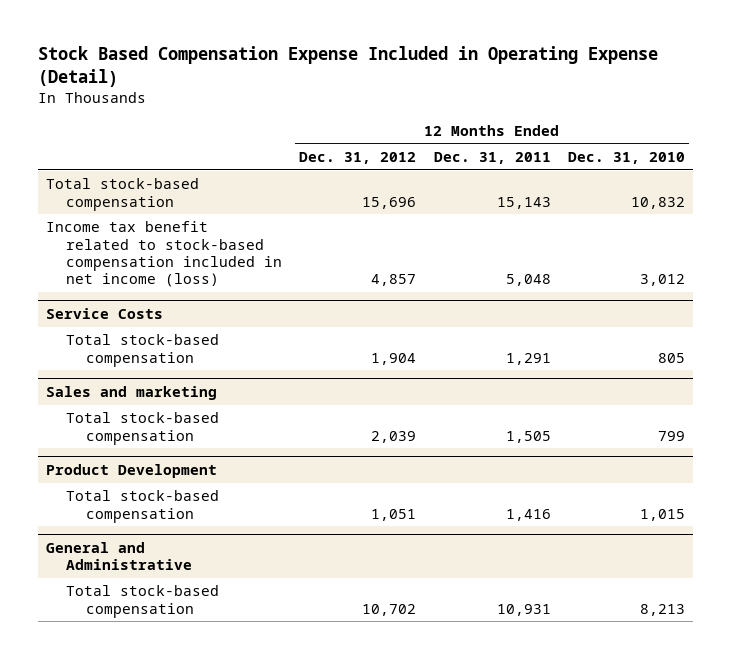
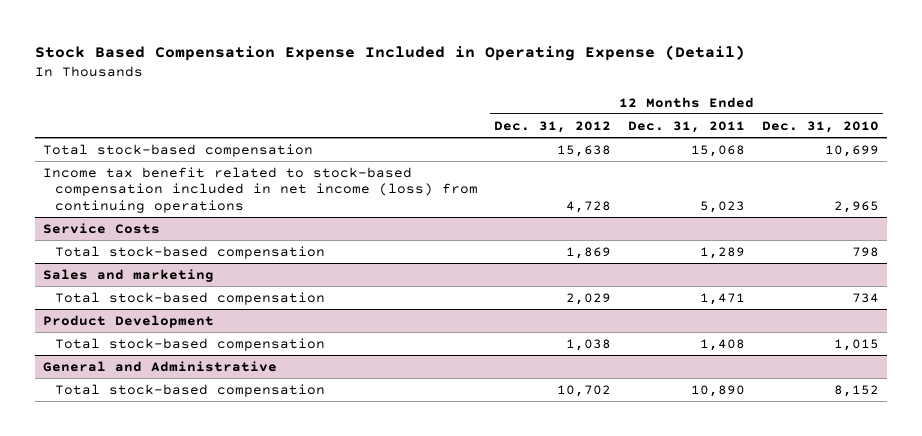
[362,196,417,209] 15,696 -> [557,144,612,157] 15,638
[496,196,551,209] 15,143 -> [691,144,746,157] 15,068
[630,196,685,209] 10,832 -> [824,144,879,157] 10,699
[46,221,282,288] Income tax benefit related to stock-based compensation included in net income (loss) -> [43,166,478,214] Income tax benefit related to stock-based compensation included in net income (loss) from continuing operations
[371,274,417,287] 4,857 -> [566,201,612,214] 4,728
[505,274,551,287] 5,048 -> [700,201,746,214] 5,023
[639,274,685,287] 3,012 -> [833,201,879,214] 2,965
[371,352,417,365] 1,904 -> [566,246,612,259] 1,869
[505,352,551,365] 1,291 -> [700,246,746,259] 1,289
[657,352,685,363] 805 -> [851,246,879,257] 798
[371,430,417,443] 2,039 -> [566,292,612,305] 2,029
[505,430,551,443] 1,505 -> [700,292,746,305] 1,471
[657,430,685,441] 799 -> [851,292,879,303] 734
[371,508,417,521] 1,051 -> [566,338,612,351] 1,038
[505,508,551,521] 1,416 -> [700,338,746,351] 1,408
[496,603,551,616] 10,931 -> [691,384,746,397] 10,890
[639,603,685,616] 8,213 -> [833,384,879,397] 8,152

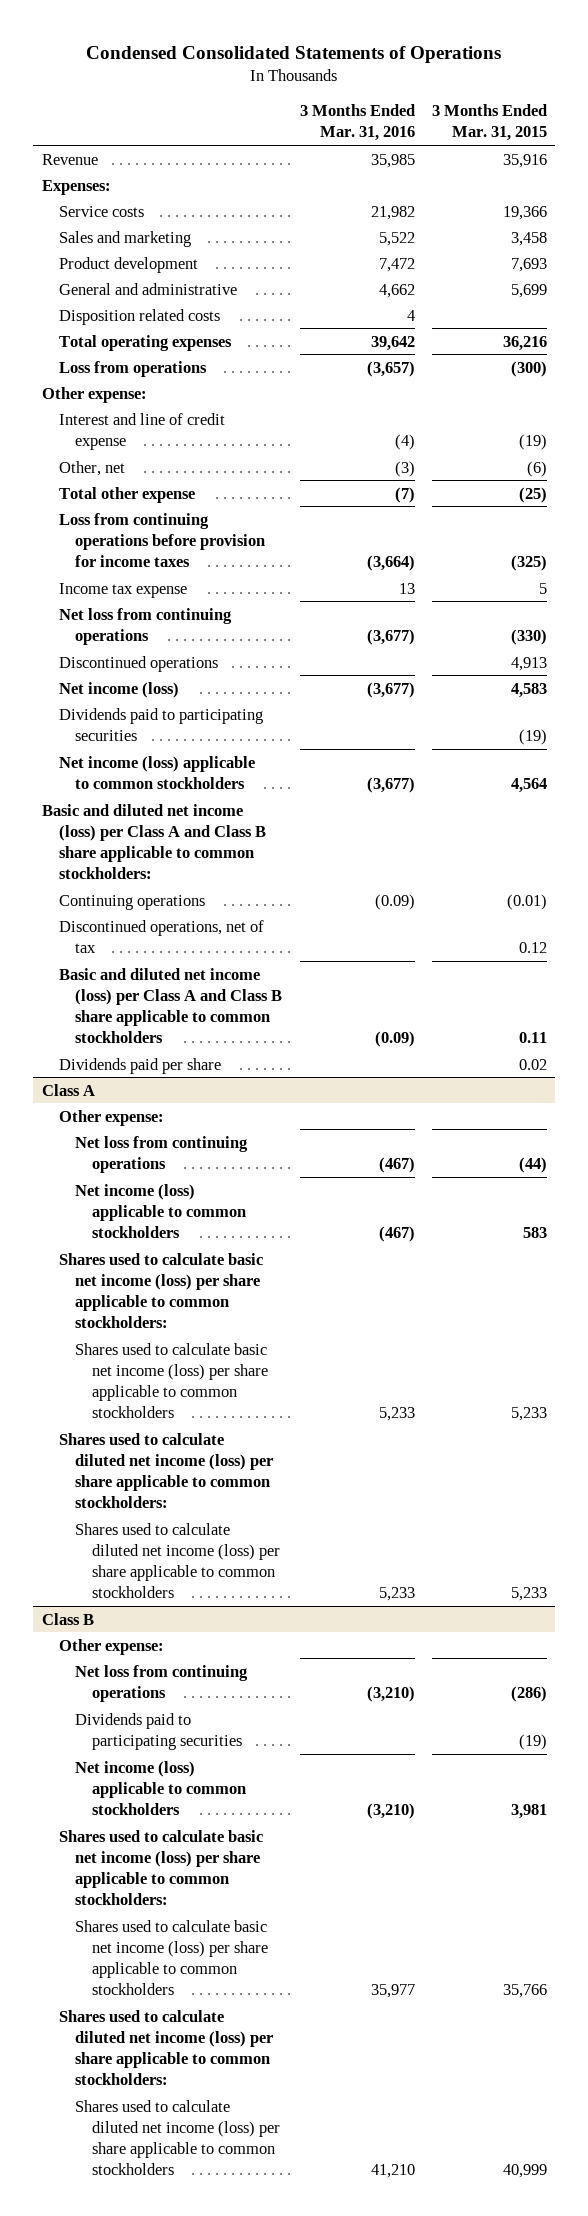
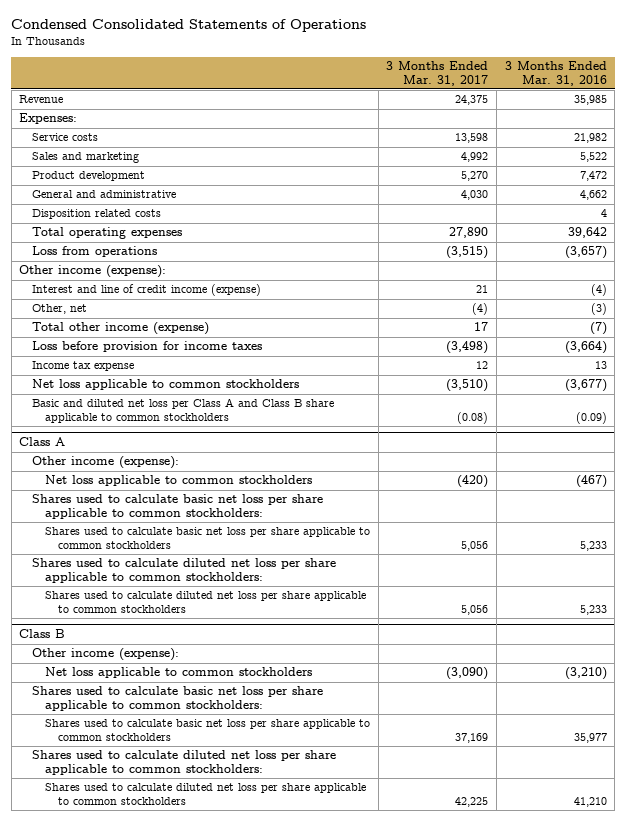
[431,104,547,142] 3 Months Ended Mar. 31, 2015 -> none
none -> [386,61,489,86] 3 Months Ended Mar. 31, 2017
[41,386,147,403] Other expense: -> [19,265,167,279] Other income (expense):
[58,412,225,450] Interest and line of credit expense -> [32,284,262,297] Interest and line of credit income (expense)
[58,486,195,503] Total other expense -> [32,322,210,336] Total other income (expense)
[58,512,266,568] Loss from continuing operations before provision for income taxes -> [32,341,263,353] Loss before provision for income taxes
[58,607,232,645] Net loss from continuing operations -> none
[58,655,218,672] Discontinued operations -> none
[58,681,179,698] Net income (loss) -> none
[58,707,263,741] Dividends paid to participating securities -> none
[41,803,266,880] Basic and diluted net income (loss) per Class A and Class B share applicable to common stockholders: -> none
[58,894,205,910] Continuing operations -> none
[58,919,264,953] Discontinued operations, net of tax -> none
[58,1057,221,1074] Dividends paid per share -> none
[58,755,255,789] Net income (loss) applicable to common stockholders -> [32,379,300,391] Net loss applicable to common stockholders
[58,967,283,1044] Basic and diluted net income (loss) per Class A and Class B share applicable to common stockholders -> [32,398,335,424] Basic and diluted net loss per Class A and Class B share applicable to common stockholders
[75,1135,249,1173] Net loss from continuing operations -> none
[58,1109,164,1126] Other expense: -> [32,456,180,470] Other income (expense):
[75,1183,247,1239] Net income (loss) applicable to common stockholders -> [44,475,312,487] Net loss applicable to common stockholders
[58,1252,263,1329] Shares used to calculate basic net income (loss) per share applicable to common stockholders: -> [32,494,324,520] Shares used to calculate basic net loss per share applicable to common stockholders:
[75,1342,269,1419] Shares used to calculate basic net income (loss) per share applicable to common stockholders -> [44,527,370,550] Shares used to calculate basic net loss per share applicable to common stockholders
[58,1432,274,1509] Shares used to calculate diluted net income (loss) per share applicable to common stockholders: -> [32,558,337,584] Shares used to calculate diluted net loss per share applicable to common stockholders:
[75,1522,281,1599] Shares used to calculate diluted net income (loss) per share applicable to common stockholders -> [44,591,366,614] Shares used to calculate diluted net loss per share applicable to common stockholders
[75,1664,249,1702] Net loss from continuing operations -> none
[75,1712,243,1750] Dividends paid to participating securities -> none
[58,1638,164,1655] Other expense: -> [32,648,180,662] Other income (expense):
[75,1760,247,1816] Net income (loss) applicable to common stockholders -> [44,667,312,679] Net loss applicable to common stockholders
[58,1829,263,1906] Shares used to calculate basic net income (loss) per share applicable to common stockholders: -> [32,686,324,712] Shares used to calculate basic net loss per share applicable to common stockholders:
[75,1919,269,1996] Shares used to calculate basic net income (loss) per share applicable to common stockholders -> [44,719,370,742] Shares used to calculate basic net loss per share applicable to common stockholders
[58,2009,274,2086] Shares used to calculate diluted net income (loss) per share applicable to common stockholders: -> [32,750,337,776] Shares used to calculate diluted net loss per share applicable to common stockholders:
[75,2099,281,2176] Shares used to calculate diluted net income (loss) per share applicable to common stockholders -> [44,783,366,806] Shares used to calculate diluted net loss per share applicable to common stockholders

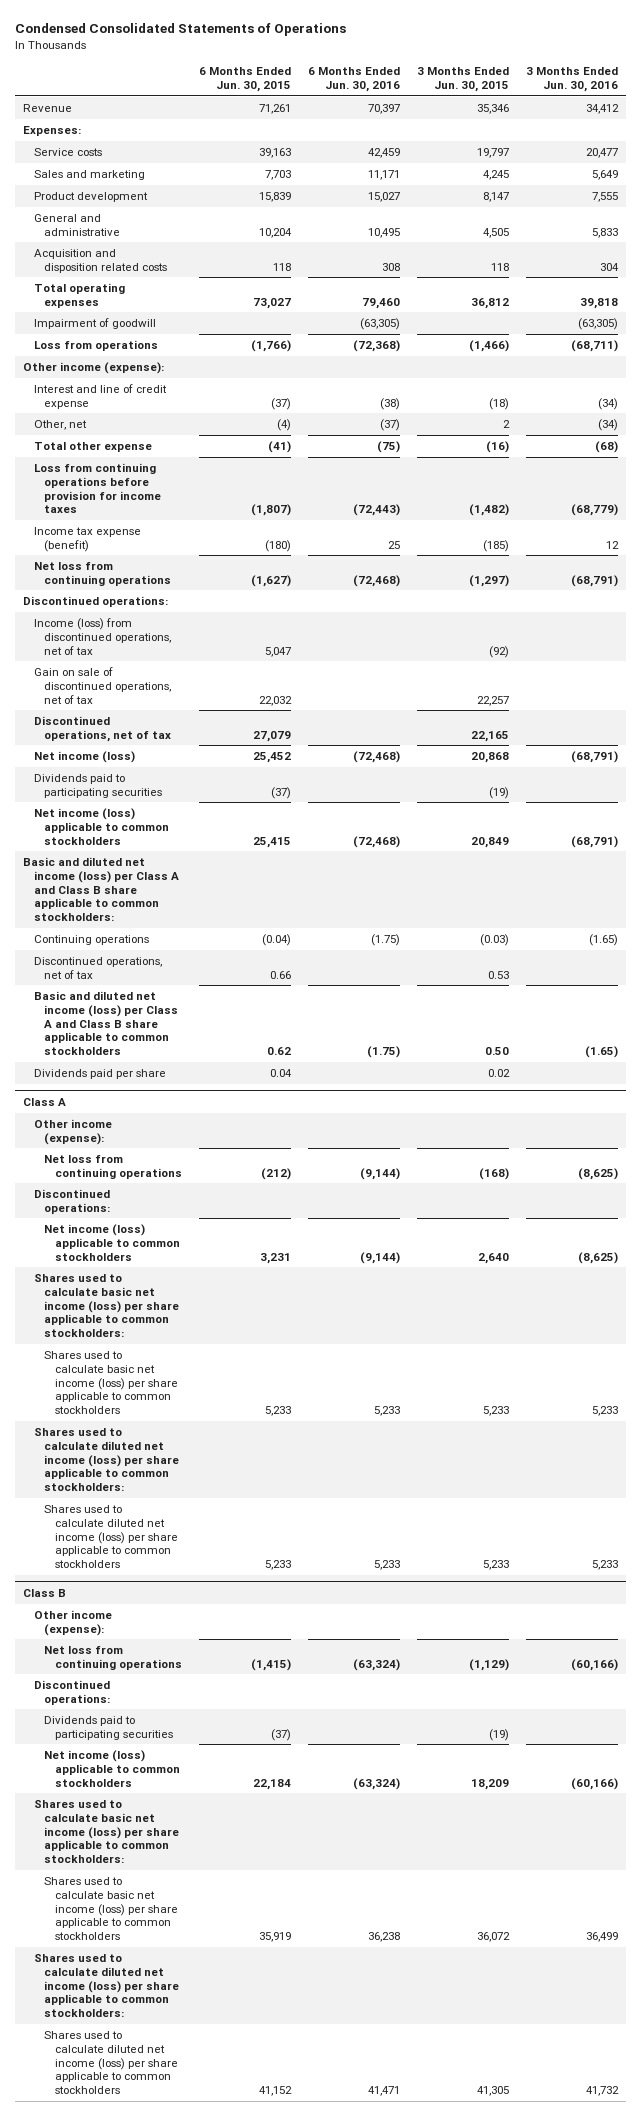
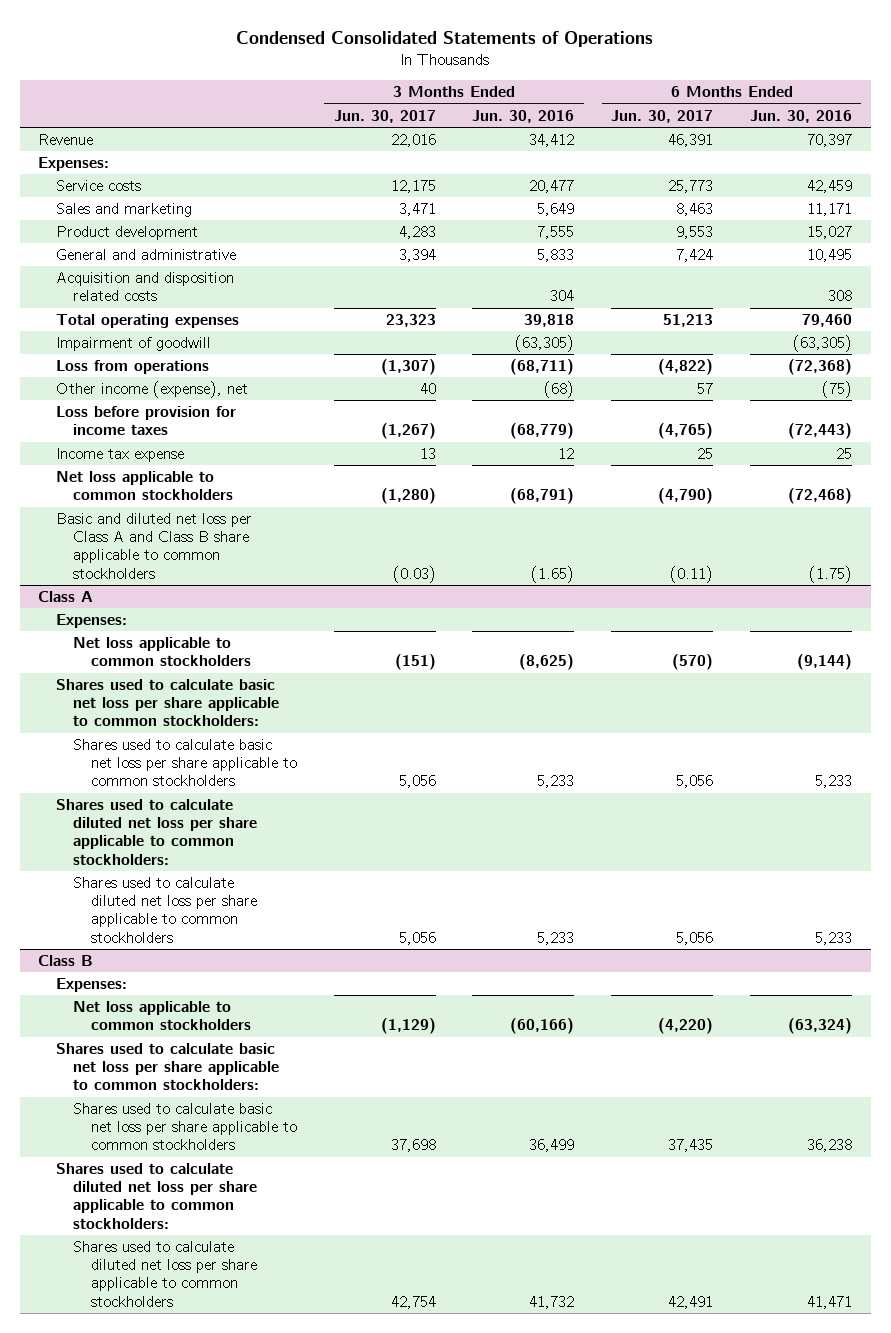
[198,67,291,92] 6 Months Ended Jun. 30, 2015 -> none
[416,67,509,92] 3 Months Ended Jun. 30, 2015 -> none
none -> [333,109,436,123] Jun. 30, 2017
none -> [611,109,714,123] Jun. 30, 2017
[23,361,165,374] Other income (expense): -> none
[33,383,167,409] Interest and line of credit expense -> none
[33,441,152,452] Total other expense -> none
[33,561,172,586] Net loss from continuing operations -> none
[23,595,169,607] Discontinued operations: -> none
[33,617,172,655] Income (loss) from discontinued operations, net of tax -> none
[33,666,172,704] Gain on sale of discontinued operations, net of tax -> none
[33,715,172,742] Discontinued operations, net of tax -> none
[33,750,135,763] Net income (loss) -> none
[33,773,163,798] Dividends paid to participating securities -> none
[23,856,179,922] Basic and diluted net income (loss) per Class A and Class B share applicable to common stockholders: -> none
[33,934,149,945] Continuing operations -> none
[33,956,162,979] Discontinued operations, net of tax -> none
[33,1068,166,1079] Dividends paid per share -> none
[33,419,87,430] Other, net -> [55,381,248,399] Other income (expense), net
[379,418,400,431] (37) -> [822,381,853,399] (75)
[597,418,618,431] (34) -> [544,381,575,399] (68)
[33,462,162,514] Loss from continuing operations before provision for income taxes -> [55,406,236,436] Loss before provision for income taxes
[33,526,141,552] Income tax expense (benefit) -> [55,448,184,463] Income tax expense
[33,807,170,845] Net income (loss) applicable to common stockholders -> [55,471,234,501] Net loss applicable to common stockholders
[33,990,179,1056] Basic and diluted net income (loss) per Class A and Class B share applicable to common stockholders -> [55,513,252,579] Basic and diluted net loss per Class A and Class B share applicable to common stockholders
[33,1118,112,1145] Other income (expense): -> none
[44,1154,182,1179] Net loss from continuing operations -> none
[33,1188,111,1214] Discontinued operations: -> none
none -> [55,614,127,629] Expenses:
[44,1223,180,1261] Net income (loss) applicable to common stockholders -> [73,637,251,667] Net loss applicable to common stockholders
[33,1273,180,1338] Shares used to calculate basic net income (loss) per share applicable to common stockholders: -> [55,679,280,727] Shares used to calculate basic net loss per share applicable to common stockholders:
[44,1350,178,1415] Shares used to calculate basic net income (loss) per share applicable to common stockholders -> [73,739,297,787] Shares used to calculate basic net loss per share applicable to common stockholders
[33,1427,180,1492] Shares used to calculate diluted net income (loss) per share applicable to common stockholders: -> [55,799,258,865] Shares used to calculate diluted net loss per share applicable to common stockholders:
[44,1504,178,1569] Shares used to calculate diluted net income (loss) per share applicable to common stockholders -> [73,877,257,943] Shares used to calculate diluted net loss per share applicable to common stockholders
[33,1609,112,1636] Other income (expense): -> none
[44,1645,182,1670] Net loss from continuing operations -> none
[33,1679,111,1705] Discontinued operations: -> none
[44,1715,173,1740] Dividends paid to participating securities -> none
none -> [55,978,127,993] Expenses:
[44,1749,180,1787] Net income (loss) applicable to common stockholders -> [73,1001,251,1031] Net loss applicable to common stockholders
[33,1799,180,1864] Shares used to calculate basic net income (loss) per share applicable to common stockholders: -> [55,1043,280,1091] Shares used to calculate basic net loss per share applicable to common stockholders:
[44,1876,178,1941] Shares used to calculate basic net income (loss) per share applicable to common stockholders -> [73,1103,297,1151] Shares used to calculate basic net loss per share applicable to common stockholders
[33,1953,180,2018] Shares used to calculate diluted net income (loss) per share applicable to common stockholders: -> [55,1163,258,1229] Shares used to calculate diluted net loss per share applicable to common stockholders:
[44,2030,178,2095] Shares used to calculate diluted net income (loss) per share applicable to common stockholders -> [73,1241,257,1307] Shares used to calculate diluted net loss per share applicable to common stockholders

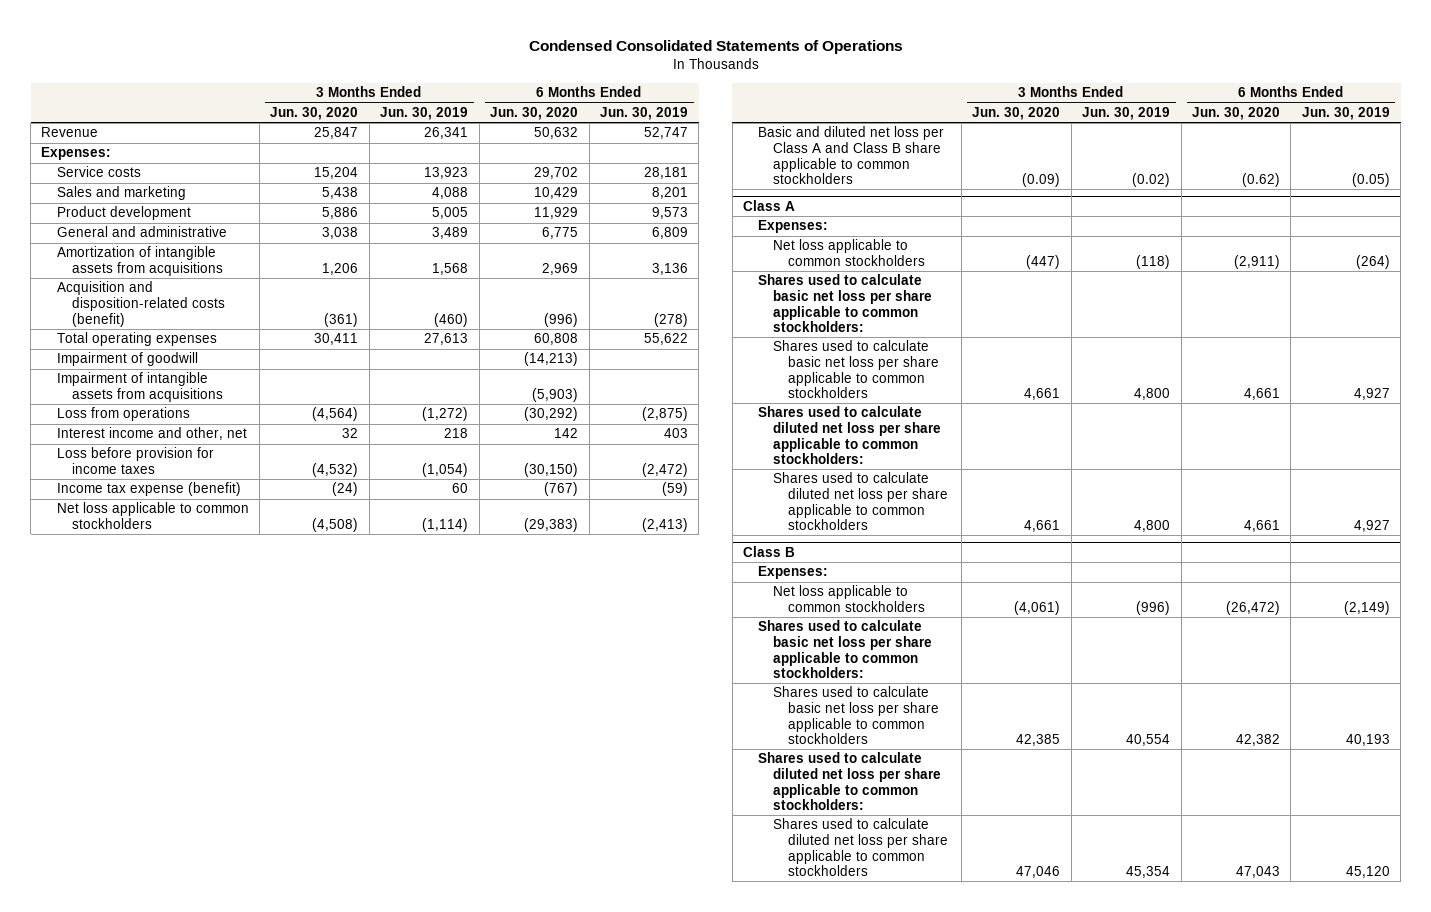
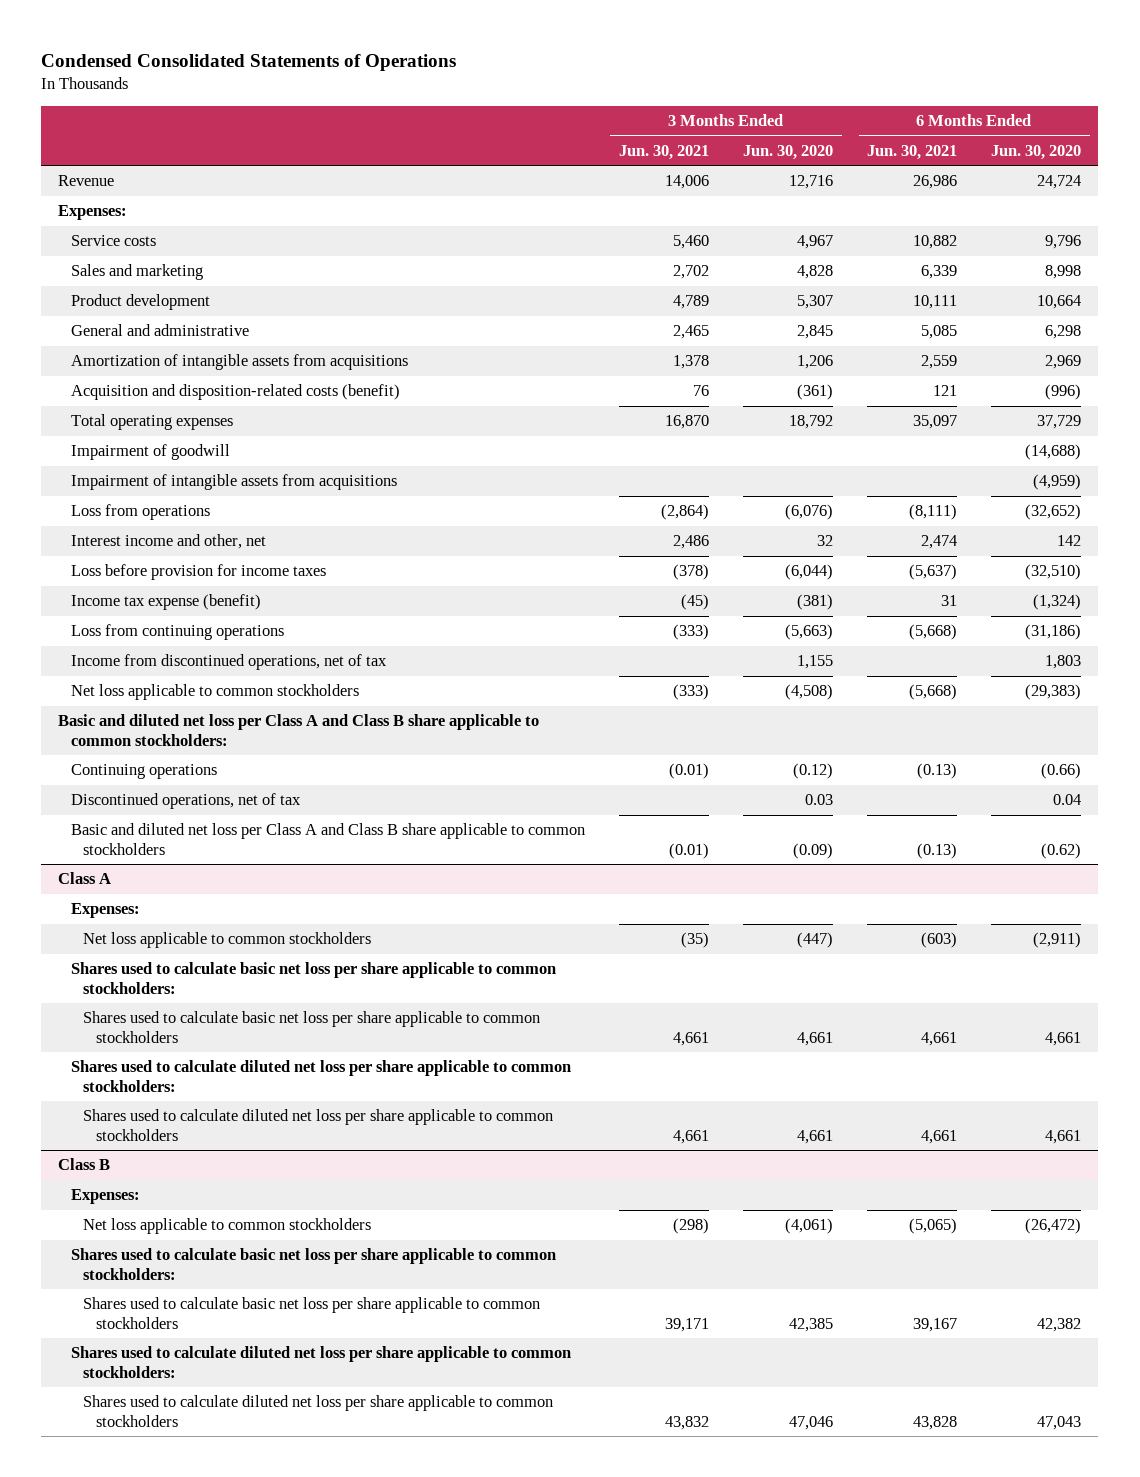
[380,106,469,120] Jun. 30, 2019 -> none
[600,106,689,120] Jun. 30, 2019 -> none
none -> [619,144,710,160] Jun. 30, 2021
none -> [867,144,958,160] Jun. 30, 2021
[314,127,359,140] 25,847 -> [789,175,834,190] 12,716
[534,127,579,140] 50,632 -> [1037,175,1082,190] 24,724
[314,167,359,180] 15,204 -> [797,235,834,250] 4,967
[534,167,579,180] 29,702 -> [1045,235,1082,250] 9,796
[322,187,359,200] 5,438 -> [797,265,834,280] 4,828
[534,187,579,200] 10,429 -> [1045,265,1082,280] 8,998
[322,207,359,220] 5,886 -> [797,295,834,310] 5,307
[534,207,579,220] 11,929 -> [1037,295,1082,310] 10,664
[322,227,359,240] 3,038 -> [797,325,834,340] 2,845
[542,227,579,240] 6,775 -> [1045,325,1082,340] 6,298
[314,333,359,346] 30,411 -> [789,415,834,430] 18,792
[534,333,579,346] 60,808 -> [1037,415,1082,430] 37,729
[524,352,579,367] (14,213) -> [1025,444,1082,461] (14,688)
[532,388,579,403] (5,903) -> [1033,474,1082,491] (4,959)
[312,407,359,422] (4,564) -> [785,504,834,521] (6,076)
[524,407,579,422] (30,292) -> [1025,504,1082,521] (32,652)
[312,463,359,478] (4,532) -> [785,564,834,581] (6,044)
[524,463,579,478] (30,150) -> [1025,564,1082,581] (32,510)
[332,482,359,497] (24) -> [797,594,834,611] (381)
[544,482,579,497] (767) -> [1033,594,1082,611] (1,324)
none -> [70,624,284,641] Loss from continuing operations
none -> [70,654,387,671] Income from discontinued operations, net of tax
none -> [58,714,540,746] Basic and diluted net loss per Class A and Class B share applicable to common stockholders:
none -> [70,764,217,780] Continuing operations
none -> [70,793,301,810] Discontinued operations, net of tax

